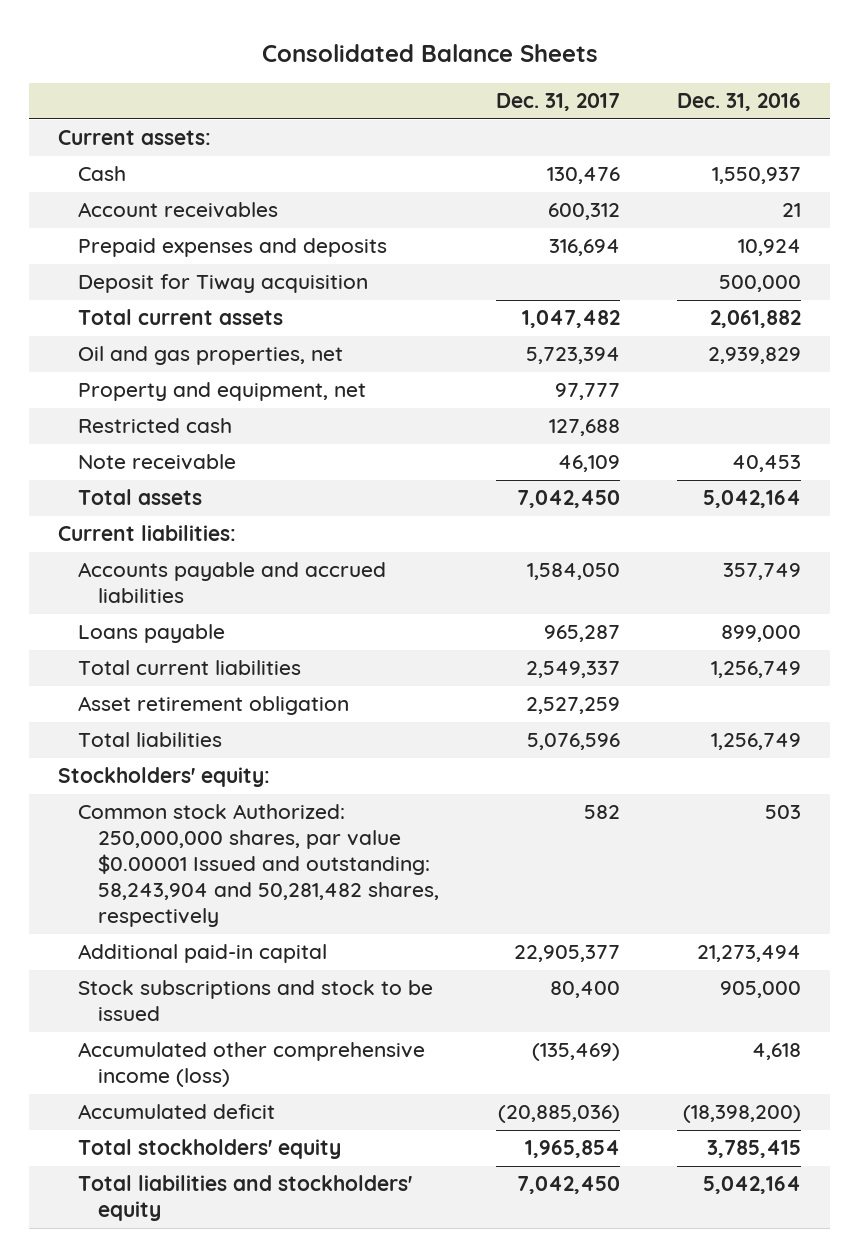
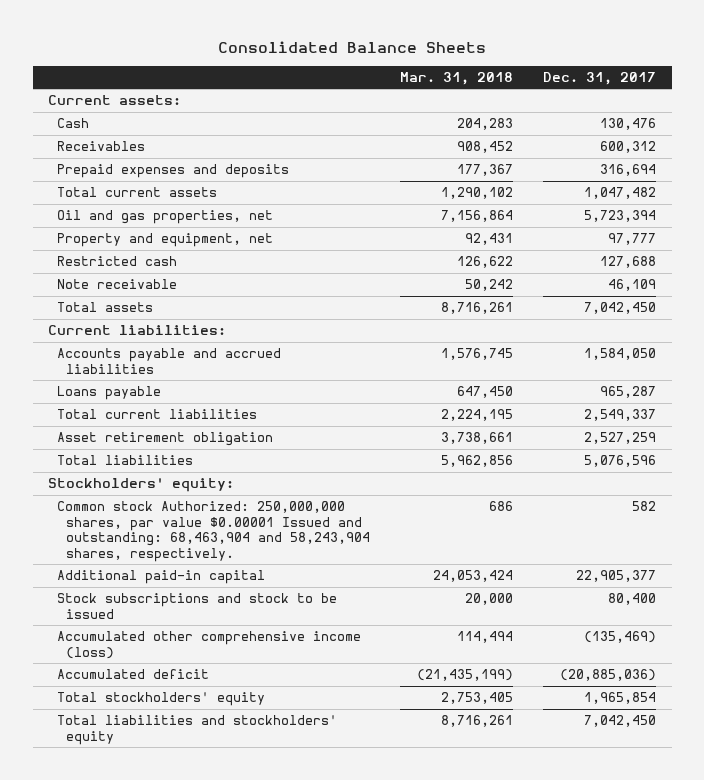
[677,93,802,112] Dec. 31, 2016 -> none
none -> [400,71,514,85] Mar. 31, 2018
[77,202,278,219] Account receivables -> [57,141,146,152] Receivables
[77,274,368,294] Deposit for Tiway acquisition -> none
[77,804,440,928] Common stock Authorized: 250,000,000 shares, par value $0.00001 Issued and outstanding: 58,243,904 and 50,281,482 shares, respectively -> [57,501,371,562] Common stock Authorized: 250,000,000 shares, par value $0.00001 Issued and outstanding: 68,463,904 and 58,243,904 shares, respectively.

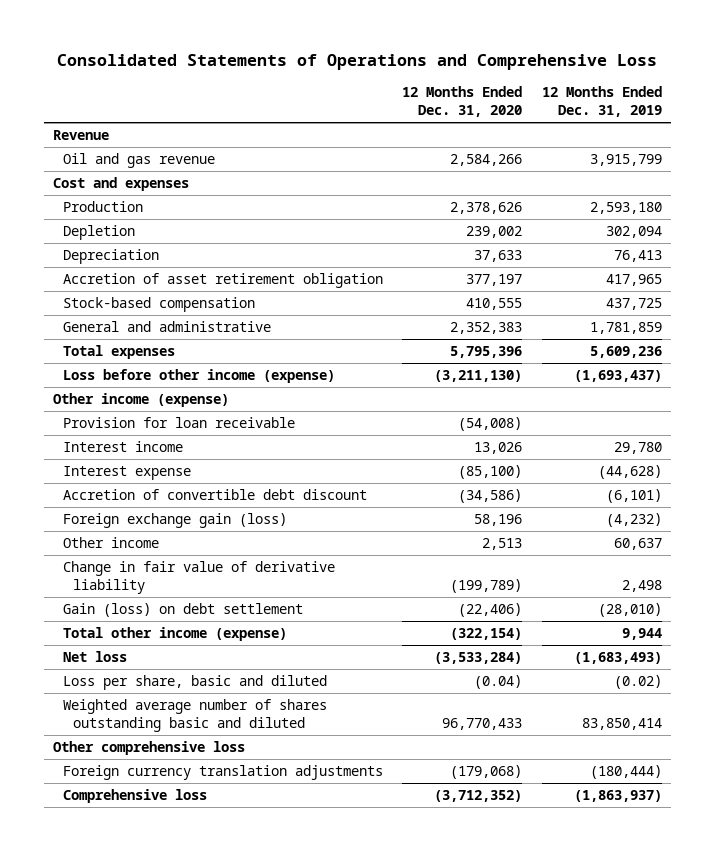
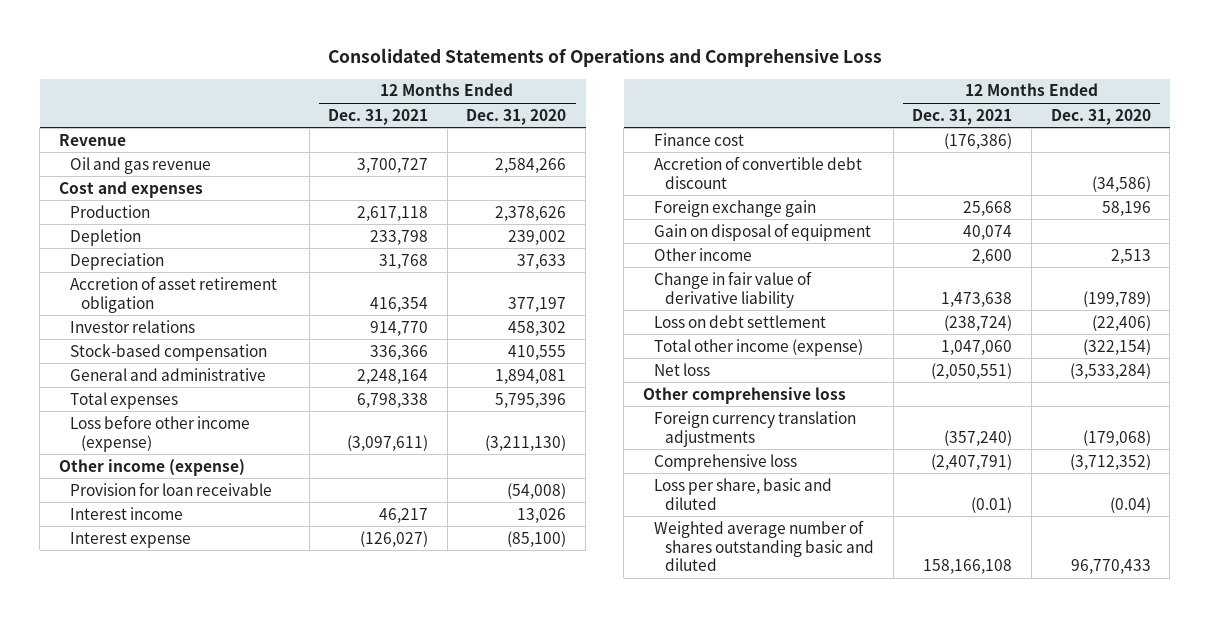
[541,86,662,118] 12 Months Ended Dec. 31, 2019 -> none
none -> [328,108,429,125] Dec. 31, 2021
none -> [69,319,195,333] Investor relations
[450,322,523,335] 2,352,383 -> [495,368,567,384] 1,894,081
none -> [654,132,745,146] Finance cost
[63,513,288,529] Foreign exchange gain (loss) -> [654,199,817,217] Foreign exchange gain
none -> [654,222,872,241] Gain on disposal of equipment
[63,603,304,618] Gain (loss) on debt settlement -> [654,314,827,328] Loss on debt settlement
[63,675,328,691] Loss per share, basic and diluted -> [654,477,833,510] Loss per share, basic and diluted
[63,699,328,733] Weighted average number of shares outstanding basic and diluted -> [654,519,875,572] Weighted average number of shares outstanding basic and diluted

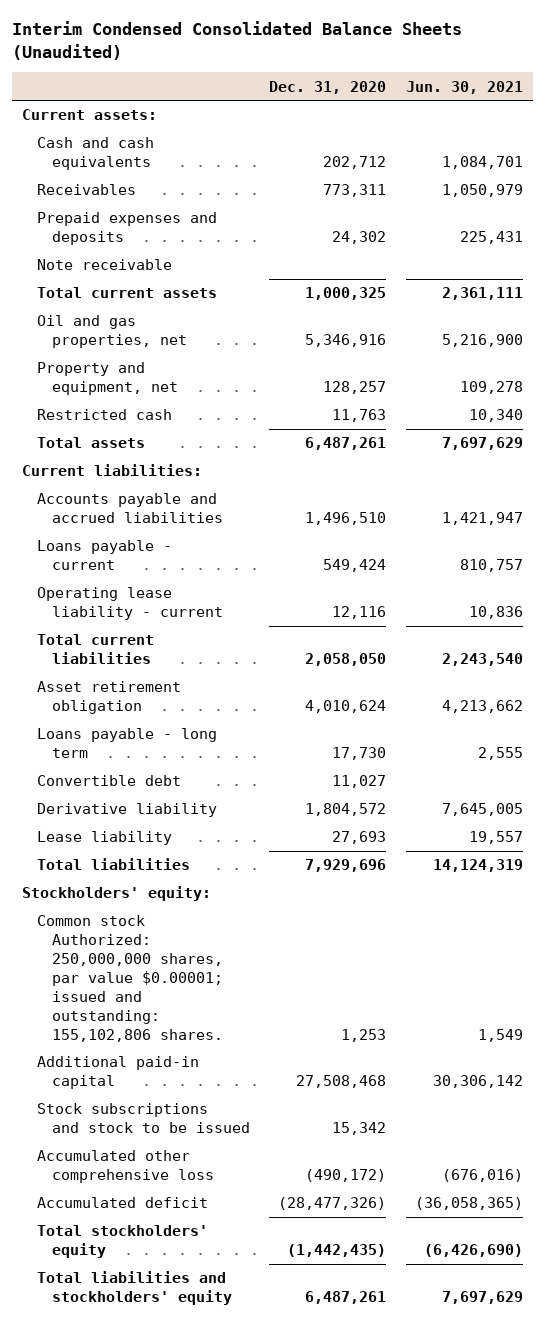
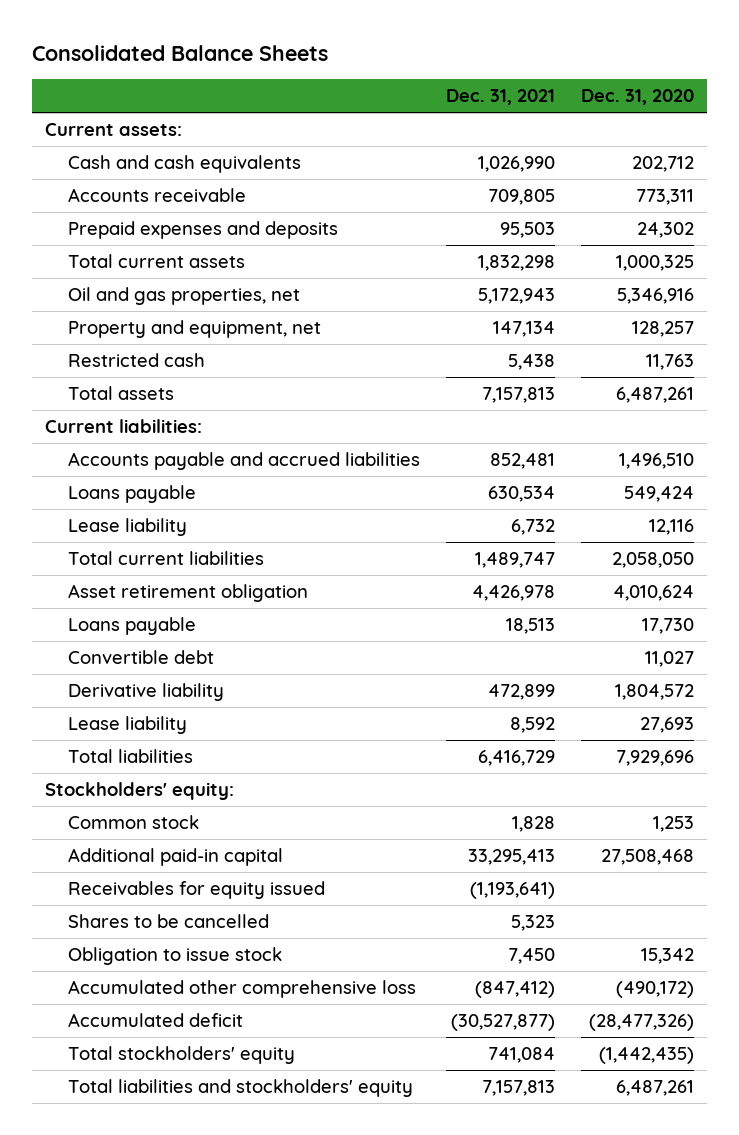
[12,20,463,60] Interim Condensed Consolidated Balance Sheets (Unaudited) -> [31,44,328,61] Consolidated Balance Sheets
[406,80,524,94] Jun. 30, 2021 -> none
none -> [446,89,556,106] Dec. 31, 2021
[36,184,136,196] Receivables -> [68,188,247,203] Accounts receivable
[36,259,172,271] Note receivable -> none
[36,540,172,571] Loans payable - current -> [68,485,197,504] Loans payable
[36,587,223,621] Operating lease liability - current -> [68,518,188,537] Lease liability
[36,728,217,759] Loans payable - long term -> [68,617,197,636] Loans payable
[36,915,223,1042] Common stock Authorized: 250,000,000 shares, par value $0.00001; issued and outstanding: 155,102,806 shares. -> [68,815,200,830] Common stock
none -> [68,881,326,900] Receivables for equity issued
none -> [68,914,270,929] Shares to be cancelled
[36,1103,250,1134] Stock subscriptions and stock to be issued -> [68,947,283,966] Obligation to issue stock

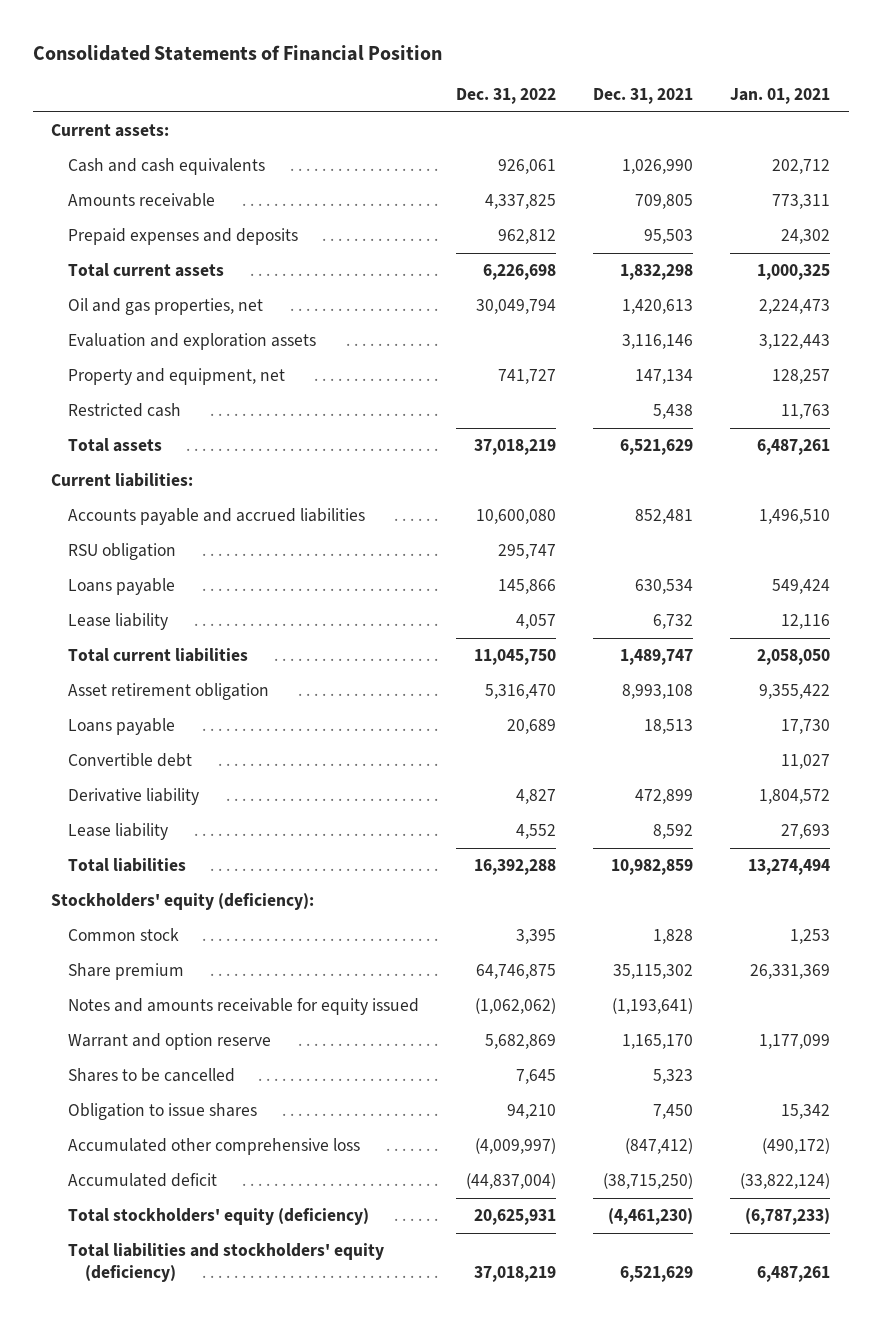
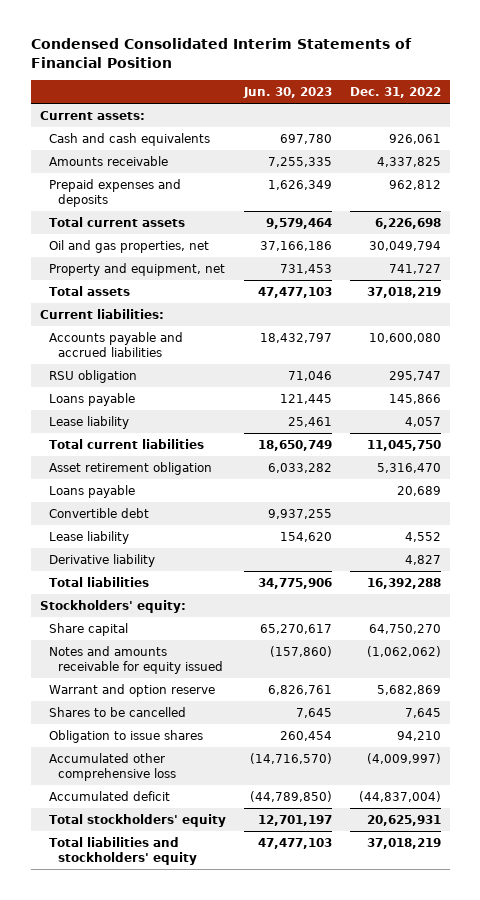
[32,44,442,61] Consolidated Statements of Financial Position -> [30,38,412,68] Condensed Consolidated Interim Statements of Financial Position
[593,88,694,105] Dec. 31, 2021 -> none
[730,88,831,105] Jan. 01, 2021 -> none
none -> [242,86,332,98] Jun. 30, 2023
[68,333,317,351] Evaluation and exploration assets -> none
[68,403,182,418] Restricted cash -> none
[68,788,200,806] Derivative liability -> [48,554,155,568] Derivative liability
[68,928,180,942] Common stock -> none
[68,963,185,981] Share premium -> none
[51,893,315,911] Stockholders' equity (deficiency): -> [39,600,186,614] Stockholders' equity:
none -> [48,623,128,637] Share capital
[68,1208,370,1226] Total stockholders' equity (deficiency) -> [48,814,226,828] Total stockholders' equity
[68,1243,385,1283] Total liabilities and stockholders' equity (deficiency) -> [48,837,198,866] Total liabilities and stockholders' equity

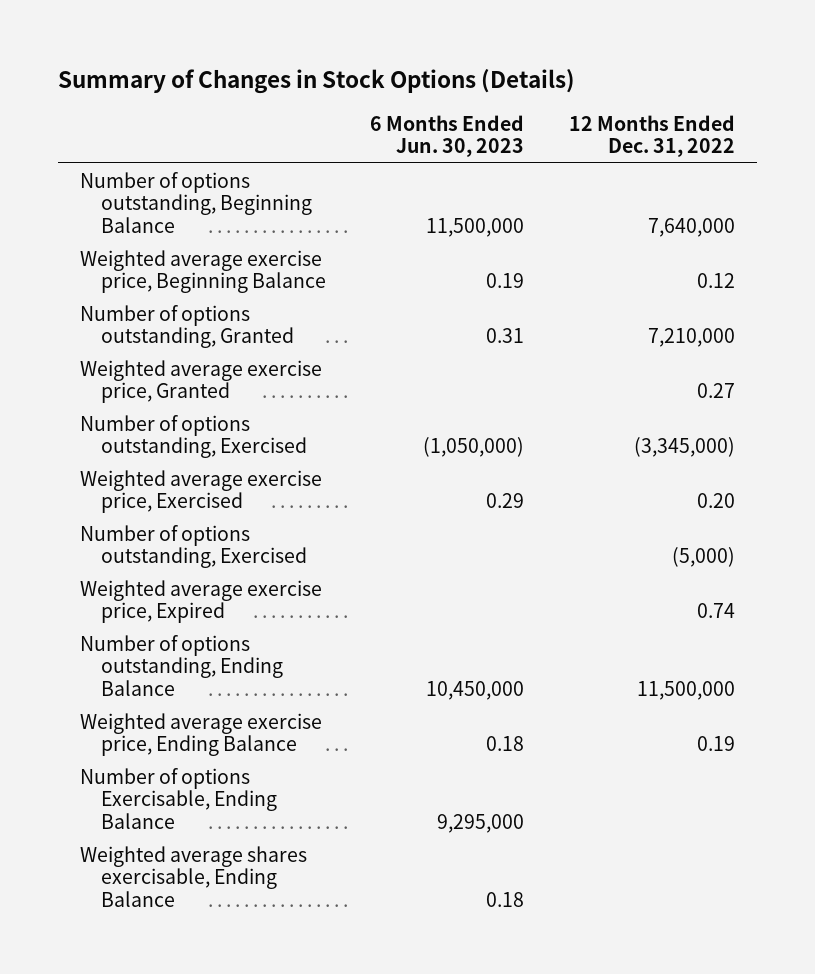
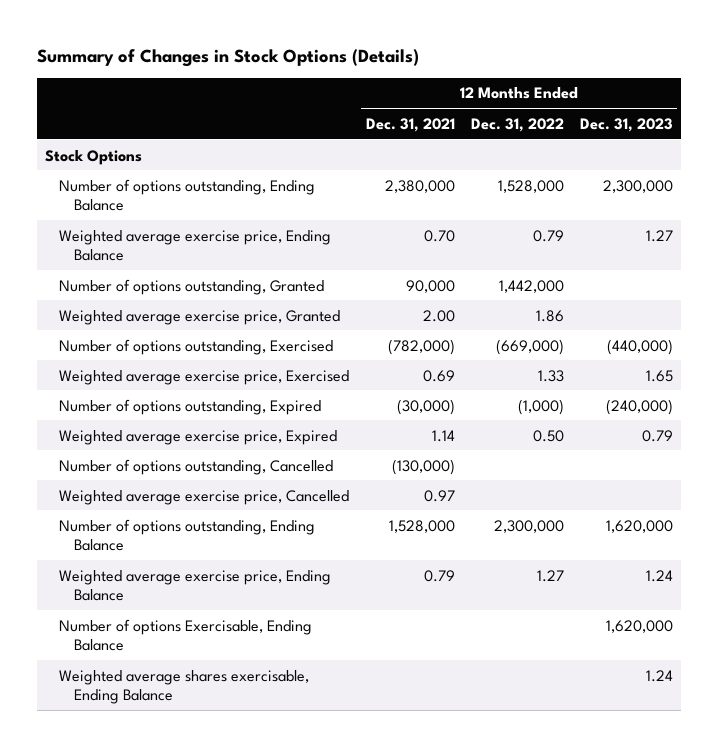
[370,114,525,158] 6 Months Ended Jun. 30, 2023 -> none
none -> [365,117,455,132] Dec. 31, 2021
none -> [579,117,673,132] Dec. 31, 2023
none -> [44,149,142,165] Stock Options
[79,171,312,233] Number of options outstanding, Beginning Balance -> [59,178,316,212] Number of options outstanding, Ending Balance
[647,217,735,237] 7,640,000 -> [497,179,564,193] 1,528,000
[79,249,326,294] Weighted average exercise price, Beginning Balance -> [59,229,332,262] Weighted average exercise price, Ending Balance
[696,273,735,289] 0.12 -> [532,229,564,242] 0.79
[647,328,735,348] 7,210,000 -> [498,279,564,293] 1,442,000
[696,383,735,399] 0.27 -> [535,309,564,322] 1.86
[633,437,735,458] (3,345,000) -> [495,338,564,355] (669,000)
[696,493,735,509] 0.20 -> [537,369,564,382] 1.33
[79,524,307,569] Number of options outstanding, Exercised -> [59,398,322,415] Number of options outstanding, Expired
[671,547,735,568] (5,000) -> [517,398,564,415] (1,000)
[696,603,735,619] 0.74 -> [532,429,564,442] 0.50
none -> [59,458,334,475] Number of options outstanding, Cancelled
none -> [59,489,350,505] Weighted average exercise price, Cancelled
[636,680,735,700] 11,500,000 -> [493,519,564,533] 2,300,000
[696,736,735,752] 0.19 -> [536,569,564,582] 1.27

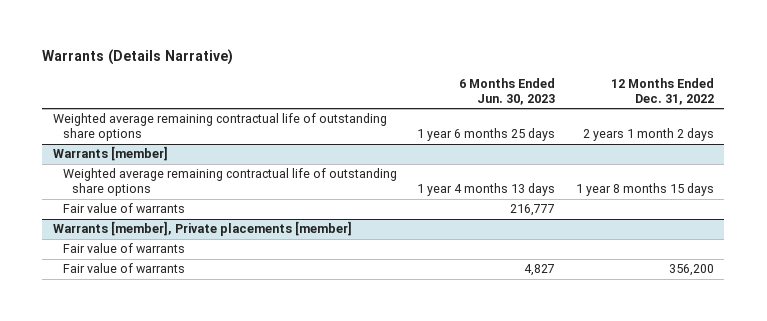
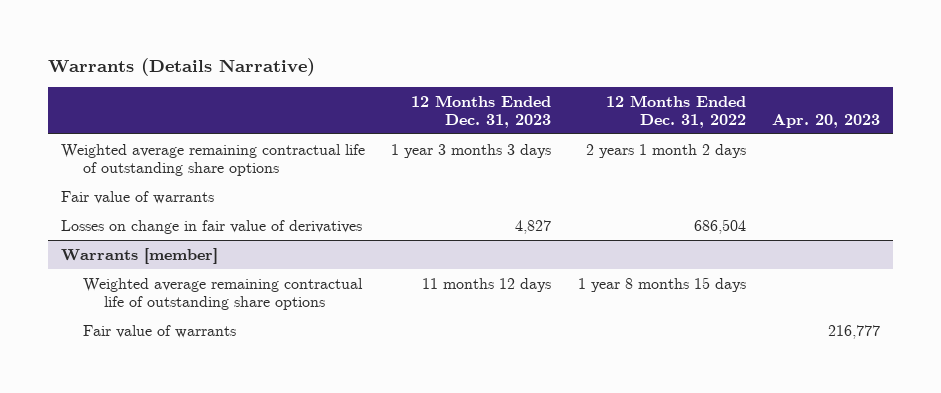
[459,77,556,105] 6 Months Ended Jun. 30, 2023 -> none
none -> [411,94,552,128] 12 Months Ended Dec. 31, 2023
none -> [771,113,880,128] Apr. 20, 2023
none -> [61,190,215,204] Fair value of warrants
none -> [61,219,363,234] Losses on change in fair value of derivatives
[52,221,352,237] Warrants [member], Private placements [member] -> none
[62,243,185,254] Fair value of warrants -> none
[62,263,185,274] Fair value of warrants -> none

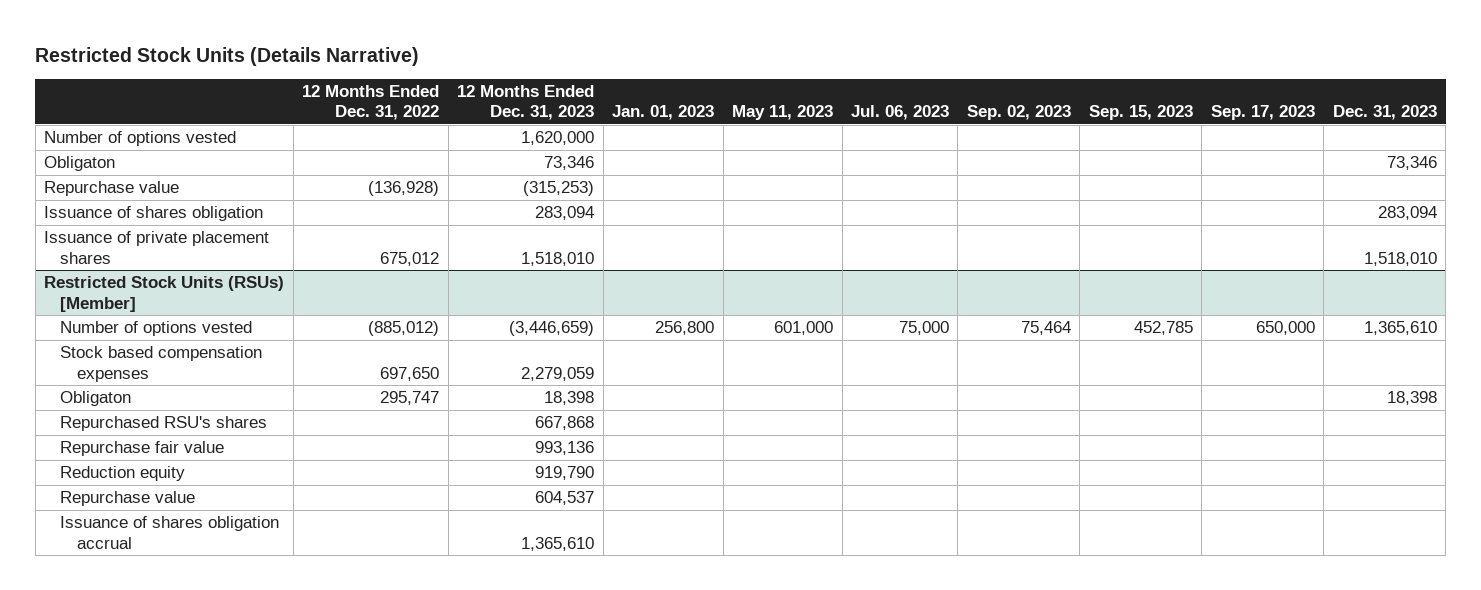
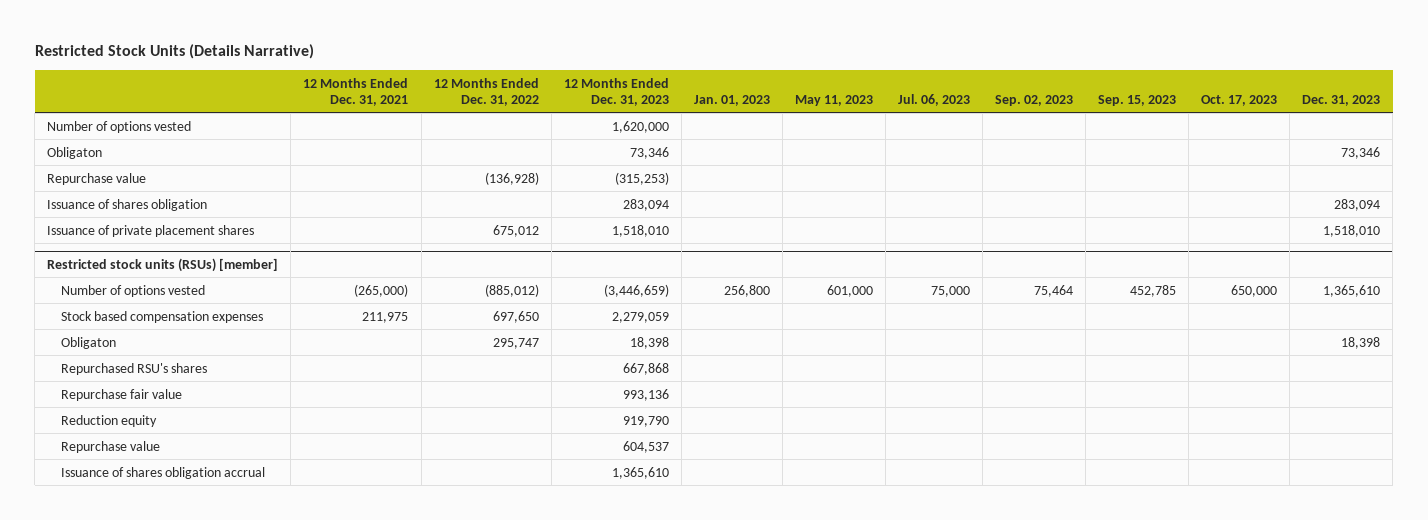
[1210,105,1315,121] Sep. 17, 2023 -> none
none -> [303,77,409,106] 12 Months Ended Dec. 31, 2021
none -> [1201,94,1278,106] Oct. 17, 2023
[44,276,285,312] Restricted Stock Units (RSUs) [Member] -> [47,257,279,272] Restricted stock units (RSUs) [member]

